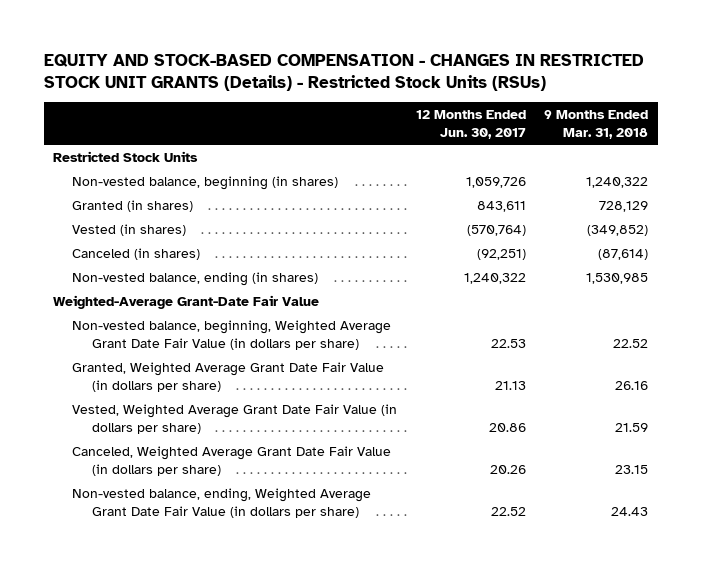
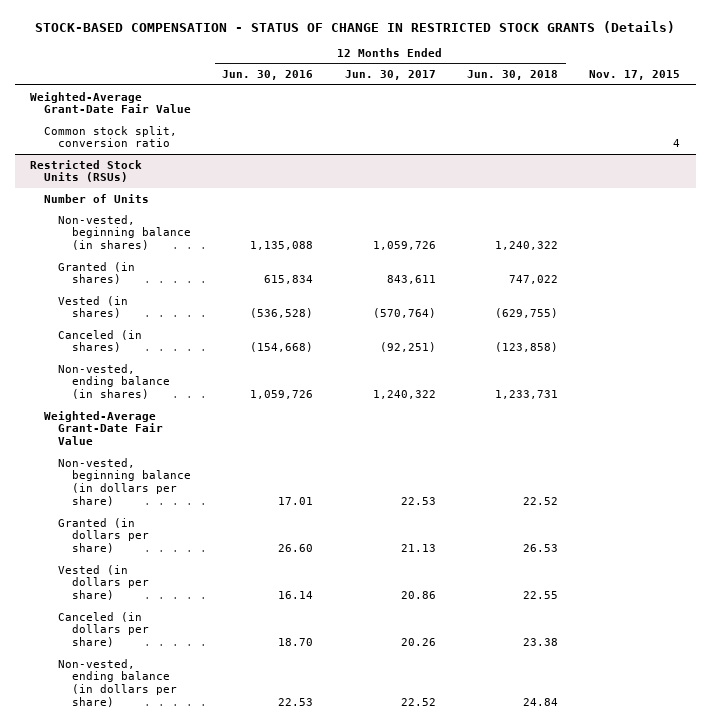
[43,53,644,92] EQUITY AND STOCK-BASED COMPENSATION - CHANGES IN RESTRICTED STOCK UNIT GRANTS (Details) - Restricted Stock Units (RSUs) -> [35,20,676,33] STOCK-BASED COMPENSATION - STATUS OF CHANGE IN RESTRICTED STOCK GRANTS (Details)
[544,110,649,140] 9 Months Ended Mar. 31, 2018 -> none
none -> [222,70,314,81] Jun. 30, 2016
none -> [467,70,559,81] Jun. 30, 2018
none -> [589,70,681,81] Nov. 17, 2015
none -> [30,91,192,114] Weighted-Average Grant-Date Fair Value
none -> [44,125,178,148] Common stock split, conversion ratio
none -> [30,159,143,183] Restricted Stock Units (RSUs)
[53,150,199,162] Restricted Stock Units -> [44,193,150,203] Number of Units
[72,175,339,190] Non-vested balance, beginning (in shares) -> [57,214,191,251] Non-vested, beginning balance (in shares)
[72,271,319,286] Non-vested balance, ending (in shares) -> [57,363,170,400] Non-vested, ending balance (in shares)
[72,319,392,350] Non-vested balance, beginning, Weighted Average Grant Date Fair Value (in dollars per share) -> [57,457,191,507] Non-vested, beginning balance (in dollars per share)
[72,361,385,392] Granted, Weighted Average Grant Date Fair Value (in dollars per share) -> [57,517,149,554] Granted (in dollars per share)
[72,403,398,434] Vested, Weighted Average Grant Date Fair Value (in dollars per share) -> [57,564,149,601] Vested (in dollars per share)
[72,445,392,476] Canceled, Weighted Average Grant Date Fair Value (in dollars per share) -> [57,611,149,648] Canceled (in dollars per share)
[72,487,372,518] Non-vested balance, ending, Weighted Average Grant Date Fair Value (in dollars per share) -> [57,658,177,708] Non-vested, ending balance (in dollars per share)

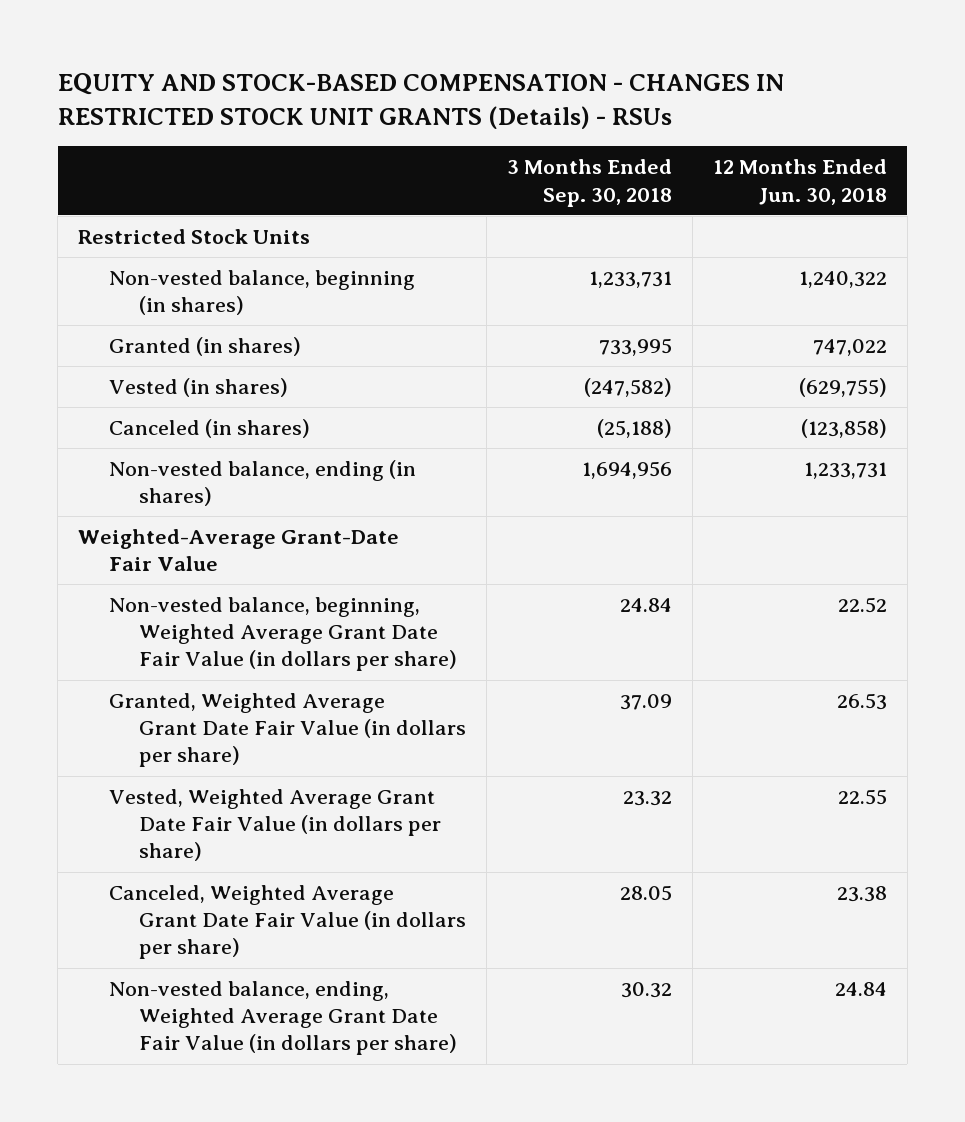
[35,20,676,33] STOCK-BASED COMPENSATION - STATUS OF CHANGE IN RESTRICTED STOCK GRANTS (Details) -> [57,73,784,129] EQUITY AND STOCK-BASED COMPENSATION - CHANGES IN RESTRICTED STOCK UNIT GRANTS (Details) - RSUs
[222,70,314,81] Jun. 30, 2016 -> none
[344,70,436,81] Jun. 30, 2017 -> none
[589,70,681,81] Nov. 17, 2015 -> none
none -> [507,159,673,207] 3 Months Ended Sep. 30, 2018
[30,91,192,114] Weighted-Average Grant-Date Fair Value -> none
[44,125,178,148] Common stock split, conversion ratio -> none
[30,159,143,183] Restricted Stock Units (RSUs) -> none
[44,193,150,203] Number of Units -> [78,229,311,245] Restricted Stock Units
[57,214,191,251] Non-vested, beginning balance (in shares) -> [108,270,415,316] Non-vested balance, beginning (in shares)
[57,363,170,400] Non-vested, ending balance (in shares) -> [108,460,416,507] Non-vested balance, ending (in shares)
[57,457,191,507] Non-vested, beginning balance (in dollars per share) -> [108,597,458,672] Non-vested balance, beginning, Weighted Average Grant Date Fair Value (in dollars per share)
[57,517,149,554] Granted (in dollars per share) -> [108,693,467,768] Granted, Weighted Average Grant Date Fair Value (in dollars per share)
[57,564,149,601] Vested (in dollars per share) -> [108,789,442,862] Vested, Weighted Average Grant Date Fair Value (in dollars per share)
[57,611,149,648] Canceled (in dollars per share) -> [108,885,467,960] Canceled, Weighted Average Grant Date Fair Value (in dollars per share)
[57,658,177,708] Non-vested, ending balance (in dollars per share) -> [108,981,458,1056] Non-vested balance, ending, Weighted Average Grant Date Fair Value (in dollars per share)

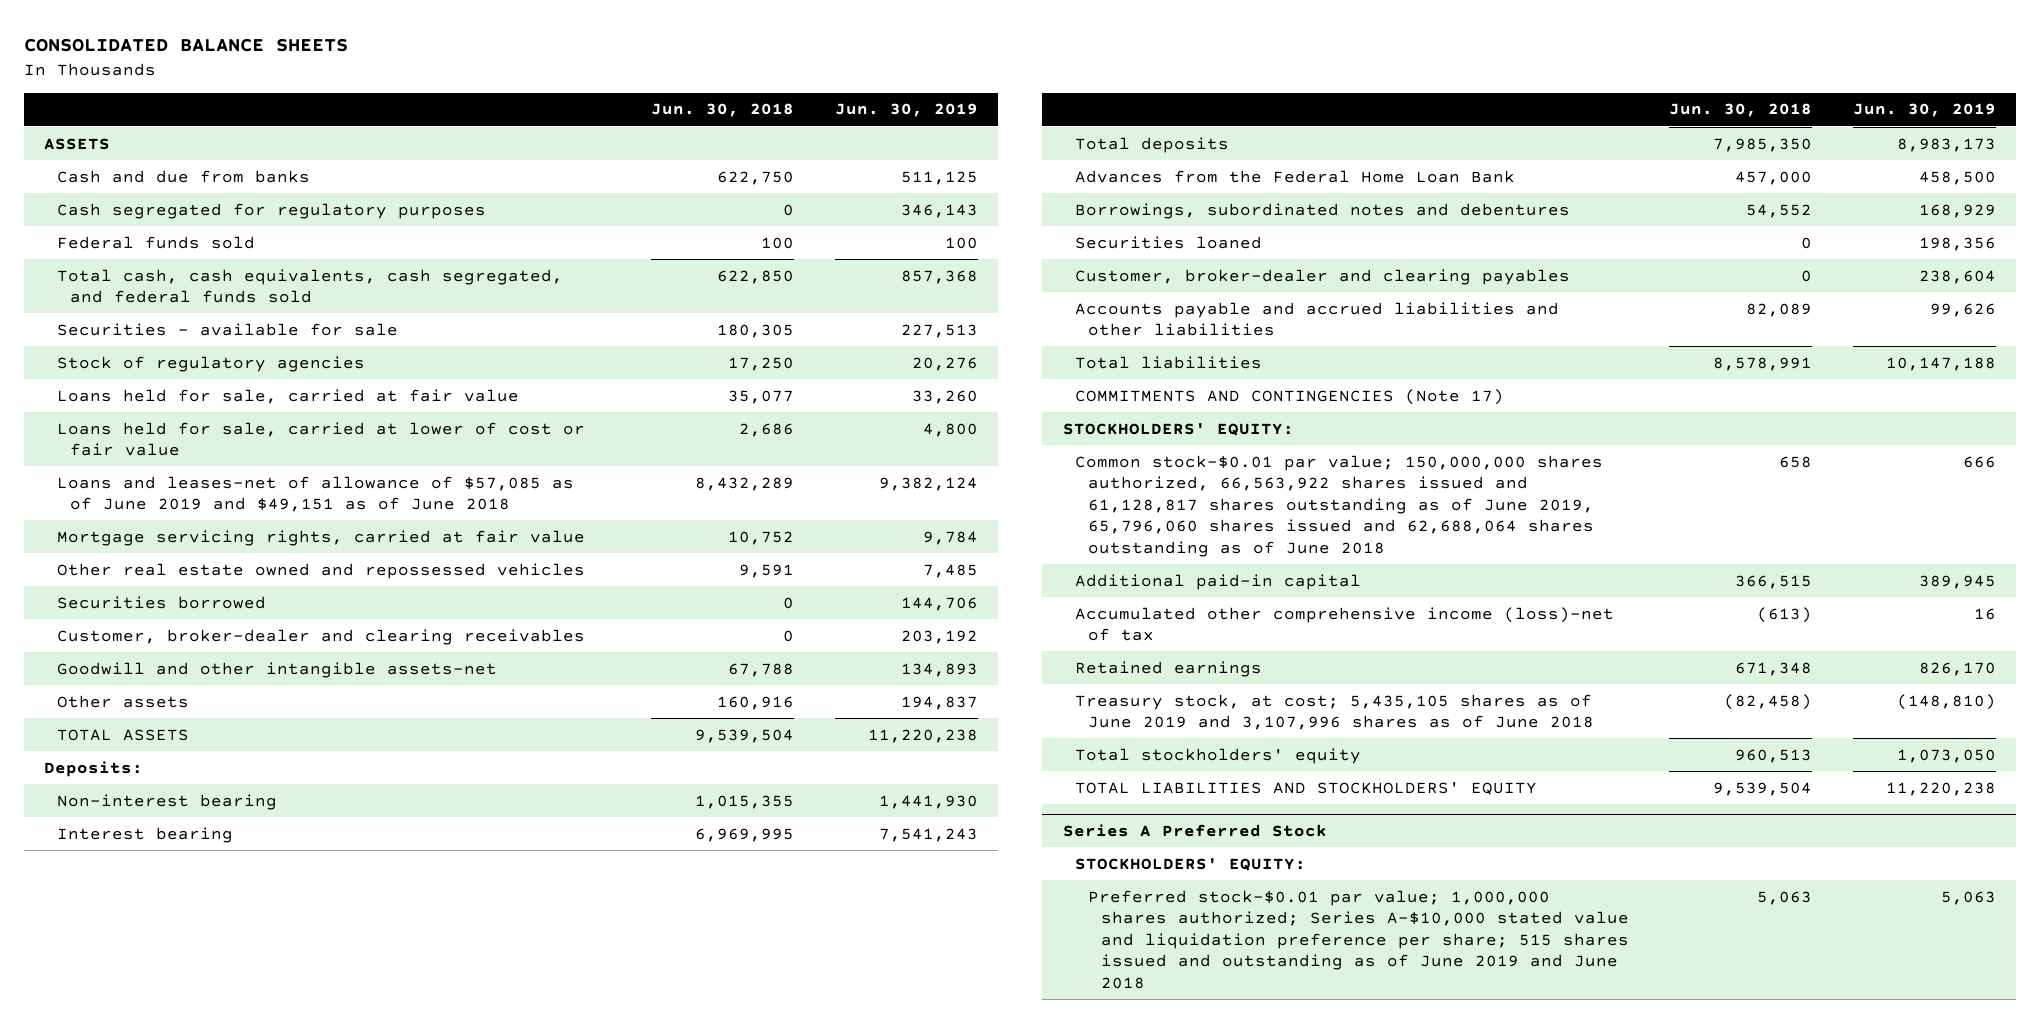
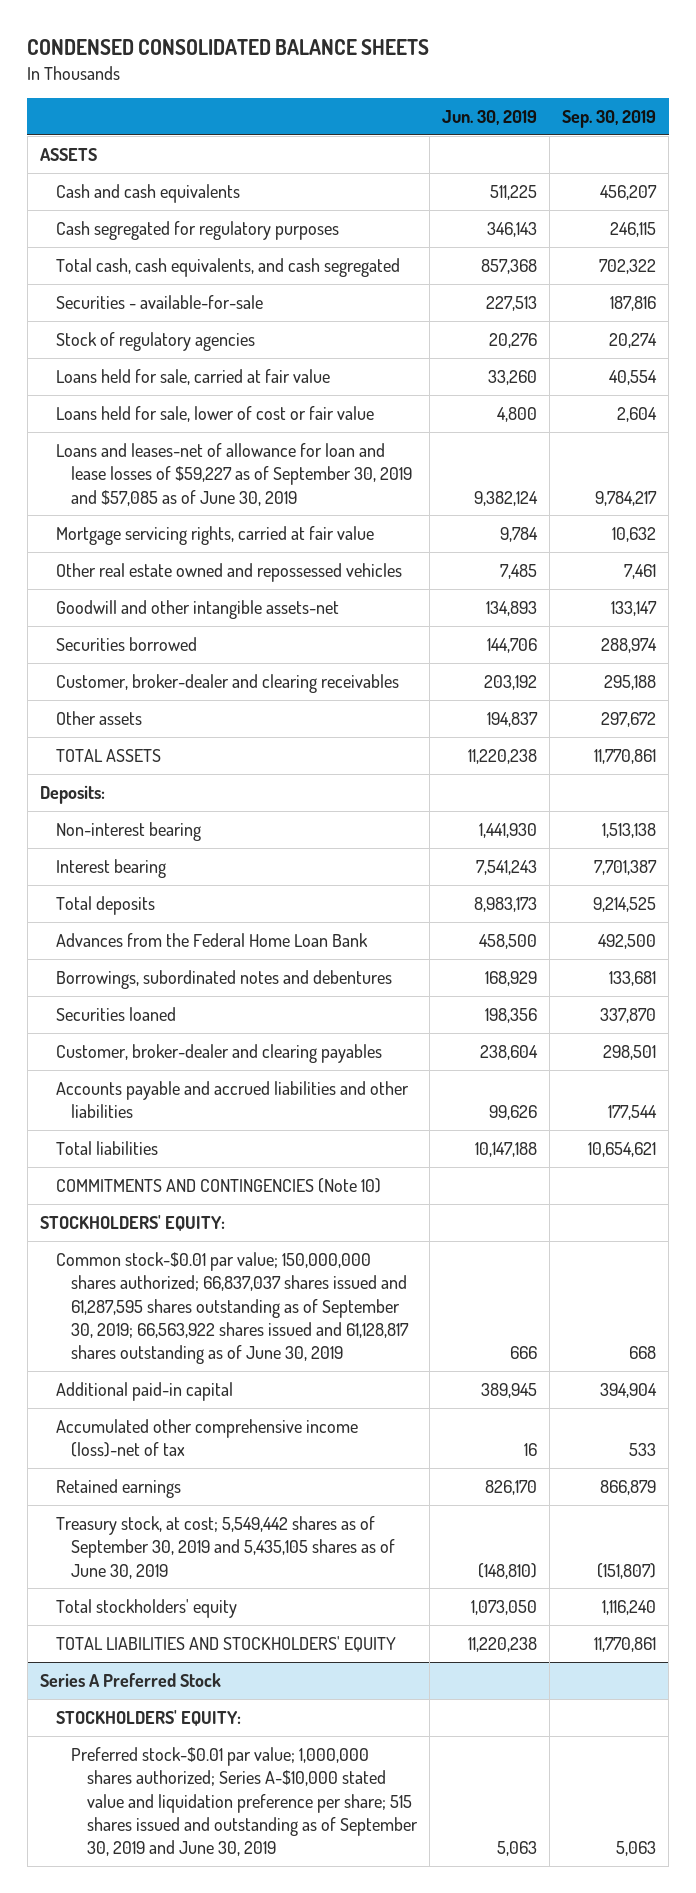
[23,38,348,53] CONSOLIDATED BALANCE SHEETS -> [27,39,430,56] CONDENSED CONSOLIDATED BALANCE SHEETS
[651,103,795,118] Jun. 30, 2018 -> none
none -> [562,110,657,129] Sep. 30, 2019
[56,169,310,183] Cash and due from banks -> [55,183,240,203] Cash and cash equivalents
[900,170,978,185] 511,125 -> [490,184,538,200] 511,225
[56,235,255,249] Federal funds sold -> none
[56,268,563,304] Total cash, cash equivalents, cash segregated, and federal funds sold -> [55,257,400,277] Total cash, cash equivalents, and cash segregated
[56,322,398,336] Securities - available for sale -> [55,294,263,309] Securities - available-for-sale
[56,421,585,457] Loans held for sale, carried at lower of cost or fair value -> [55,405,374,422] Loans held for sale, lower of cost or fair value
[56,475,574,513] Loans and leases-net of allowance of $57,085 as of June 2019 and $49,151 as of June 2018 -> [55,442,413,506] Loans and leases-net of allowance for loan and lease losses of $59,227 as of September 30, 2019 and $57,085 as of June 30, 2019
[56,661,497,678] Goodwill and other intangible assets-net -> [55,599,339,619] Goodwill and other intangible assets-net
[1075,388,1505,405] COMMITMENTS AND CONTINGENCIES (Note 17) -> [55,1177,381,1193] COMMITMENTS AND CONTINGENCIES (Note 10)
[1075,454,1604,558] Common stock-$0.01 par value; 150,000,000 shares authorized, 66,563,922 shares issued and 61,128,817 shares outstanding as of June 2019, 65,796,060 shares issued and 62,688,064 shares outstanding as of June 2018 -> [55,1251,410,1365] Common stock-$0.01 par value; 150,000,000 shares authorized; 66,837,037 shares issued and 61,287,595 shares outstanding as of September 30, 2019; 66,563,922 shares issued and 61,128,817 shares outstanding as of June 30, 2019
[1075,693,1595,731] Treasury stock, at cost; 5,435,105 shares as of June 2019 and 3,107,996 shares as of June 2018 -> [55,1515,396,1579] Treasury stock, at cost; 5,549,442 shares as of September 30, 2019 and 5,435,105 shares as of June 30, 2019
[1088,889,1629,990] Preferred stock-$0.01 par value; 1,000,000 shares authorized; Series A-$10,000 stated value and liquidation preference per share; 515 shares issued and outstanding as of June 2019 and June 2018 -> [71,1746,419,1857] Preferred stock-$0.01 par value; 1,000,000 shares authorized; Series A-$10,000 stated value and liquidation preference per share; 515 shares issued and outstanding as of September 30, 2019 and June 30, 2019

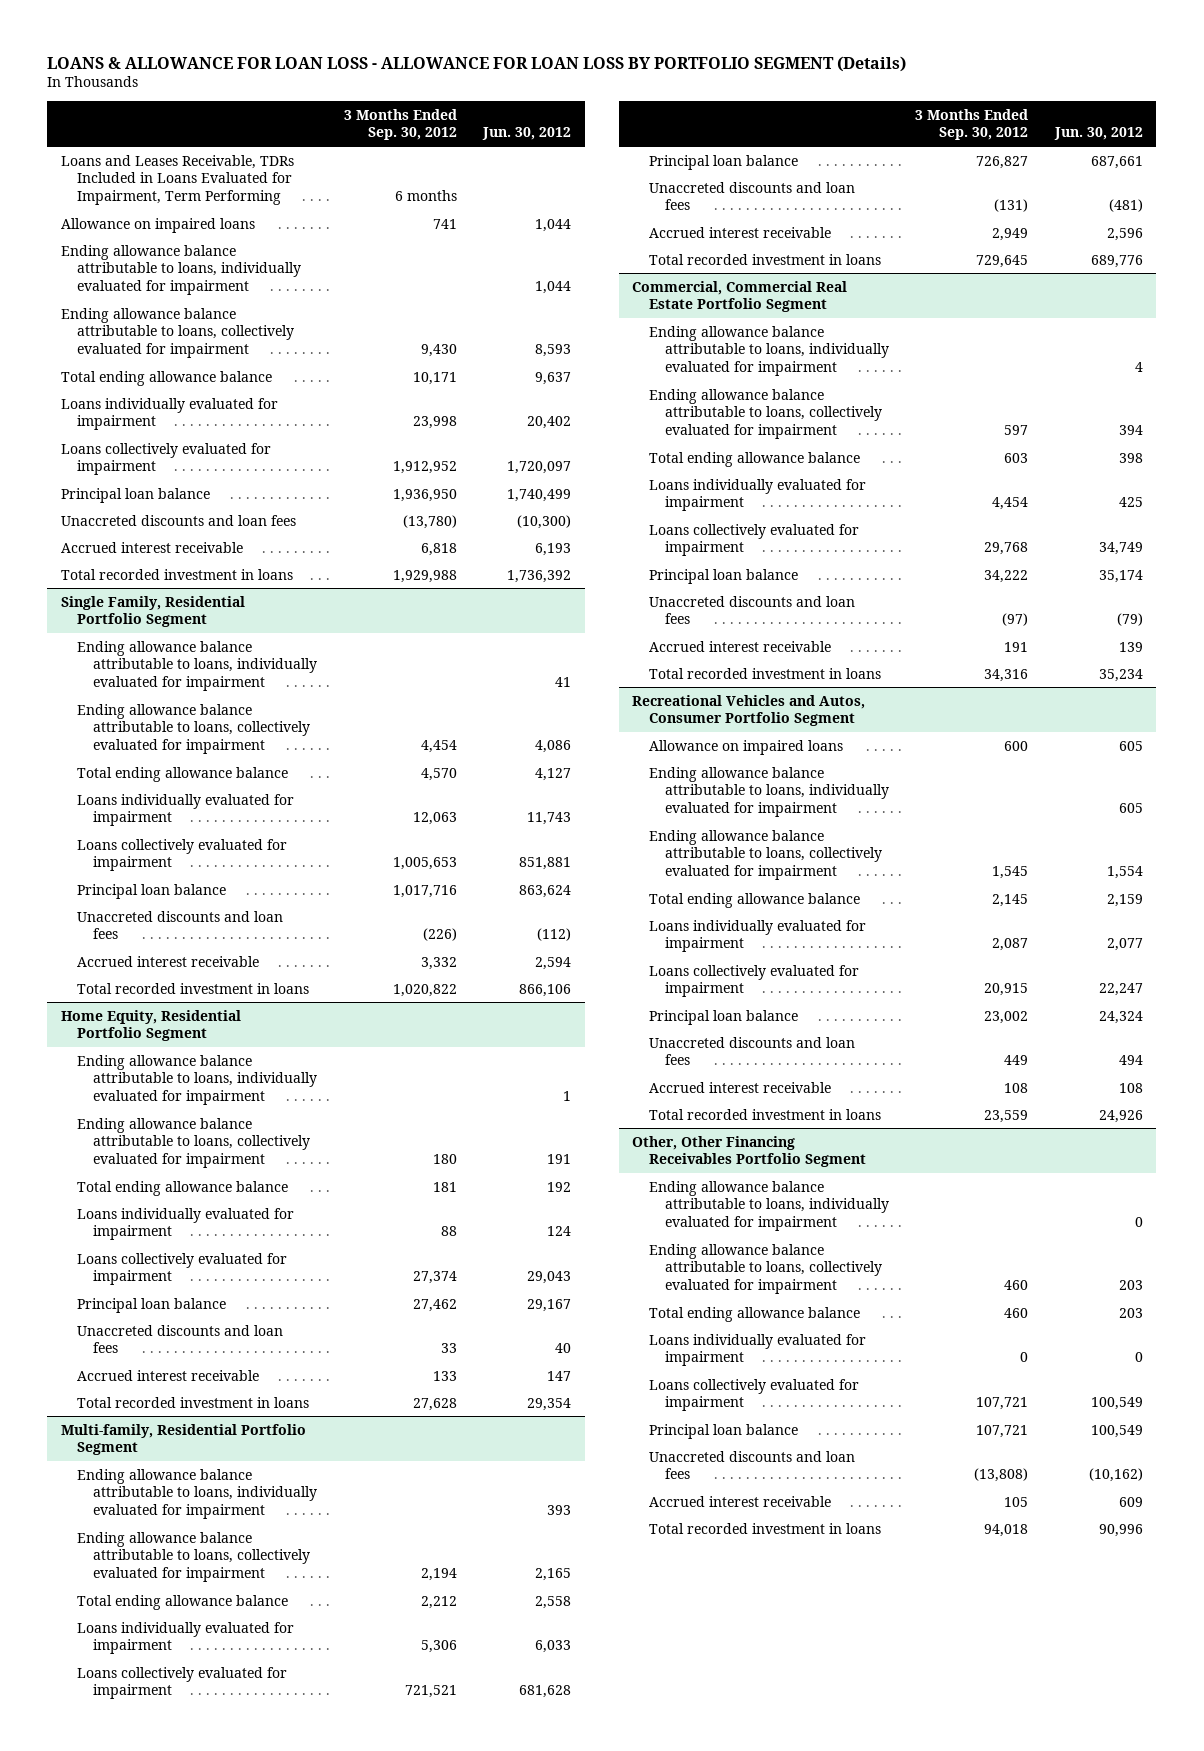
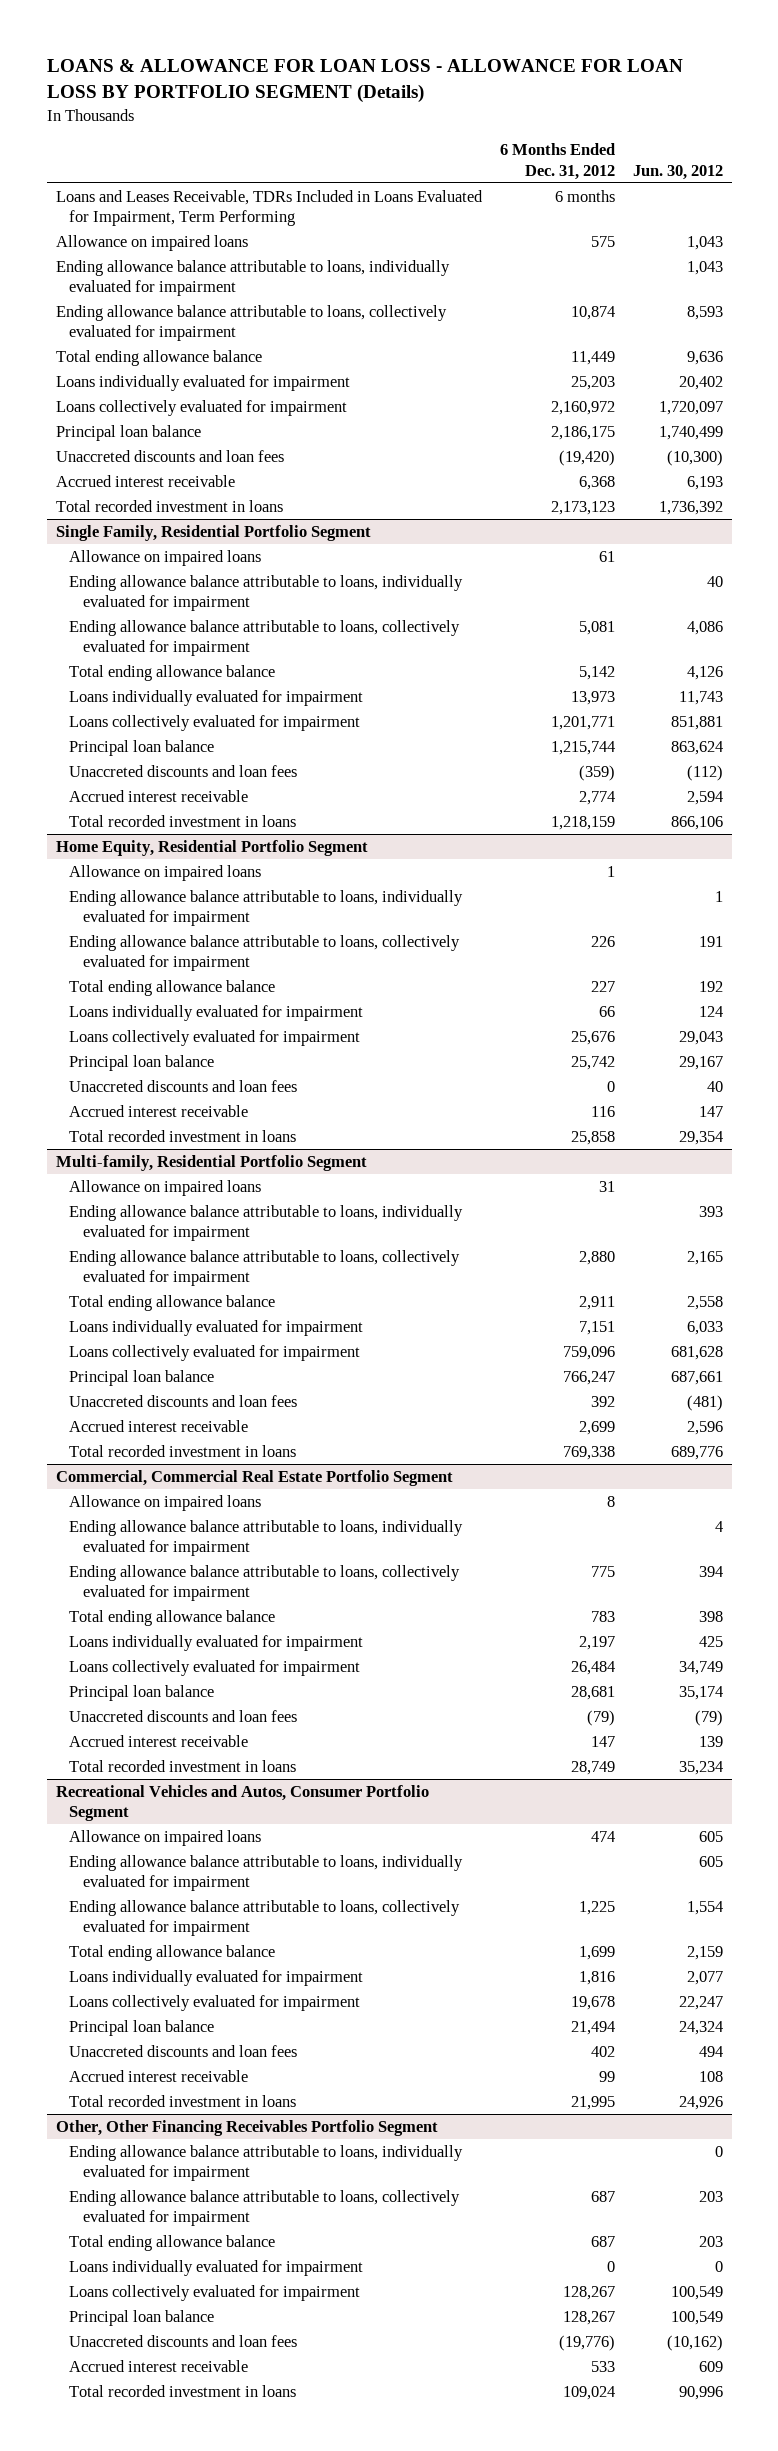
[343,108,457,141] 3 Months Ended Sep. 30, 2012 -> none
none -> [499,143,615,180] 6 Months Ended Dec. 31, 2012
[535,218,572,232] 1,044 -> [686,235,723,250] 1,043
[535,280,572,294] 1,044 -> [686,260,723,275] 1,043
[535,371,572,385] 9,637 -> [686,350,723,365] 9,636
none -> [69,549,262,566] Allowance on impaired loans
[555,676,572,687] 41 -> [706,575,723,587] 40
[535,767,572,781] 4,127 -> [686,665,723,680] 4,126
none -> [69,864,262,881] Allowance on impaired loans
none -> [69,1179,262,1196] Allowance on impaired loans
none -> [69,1494,262,1511] Allowance on impaired loans

